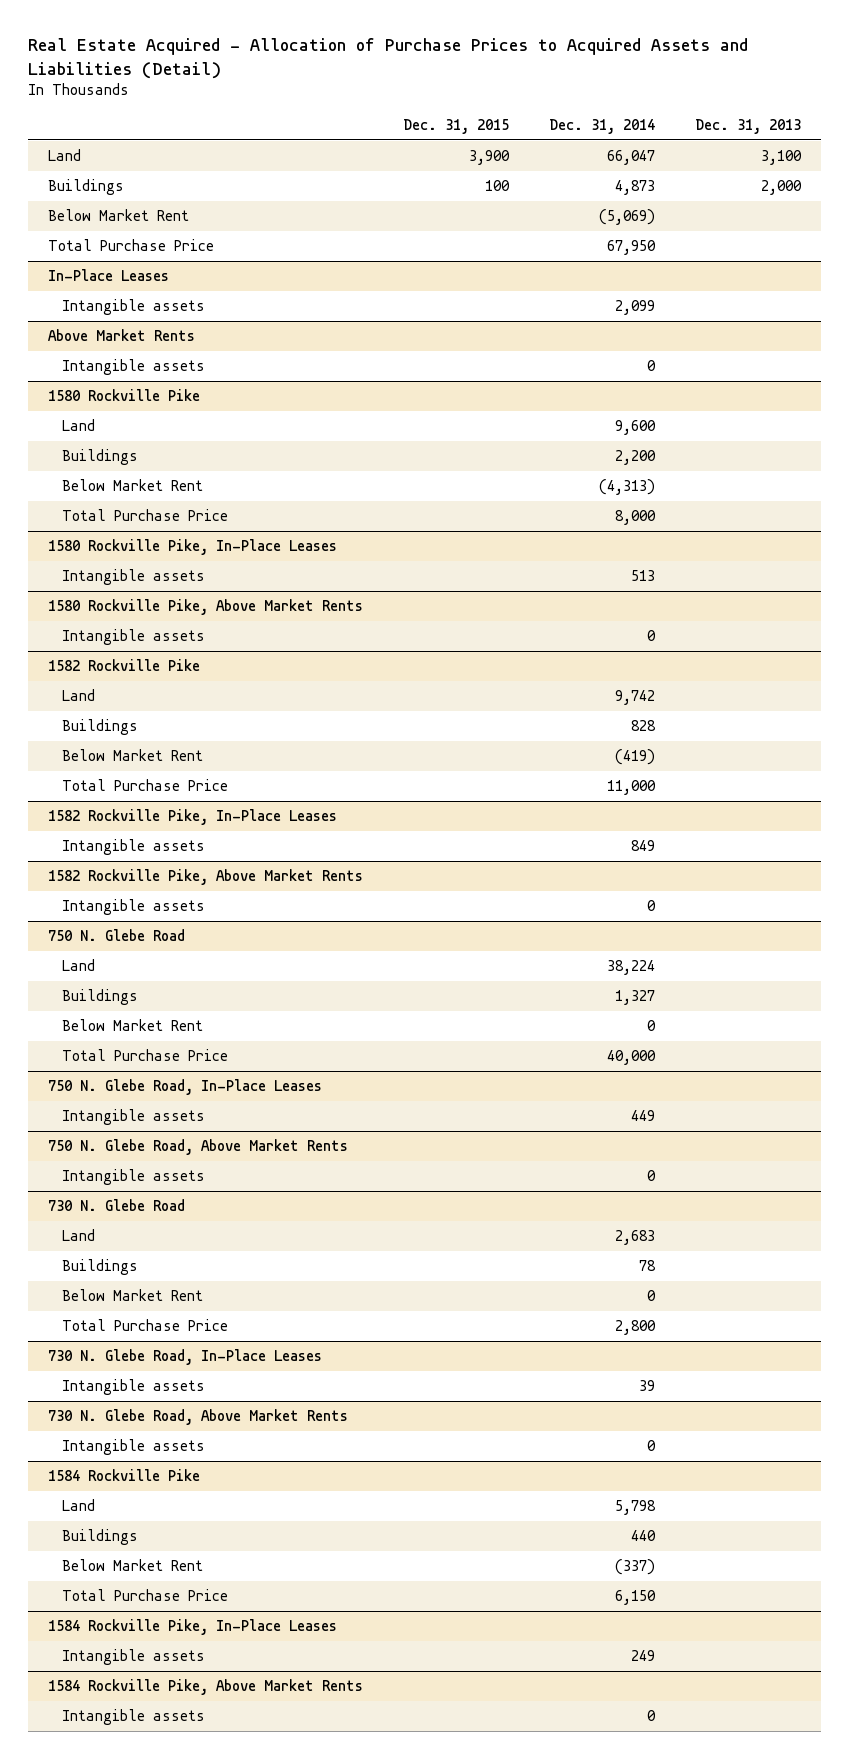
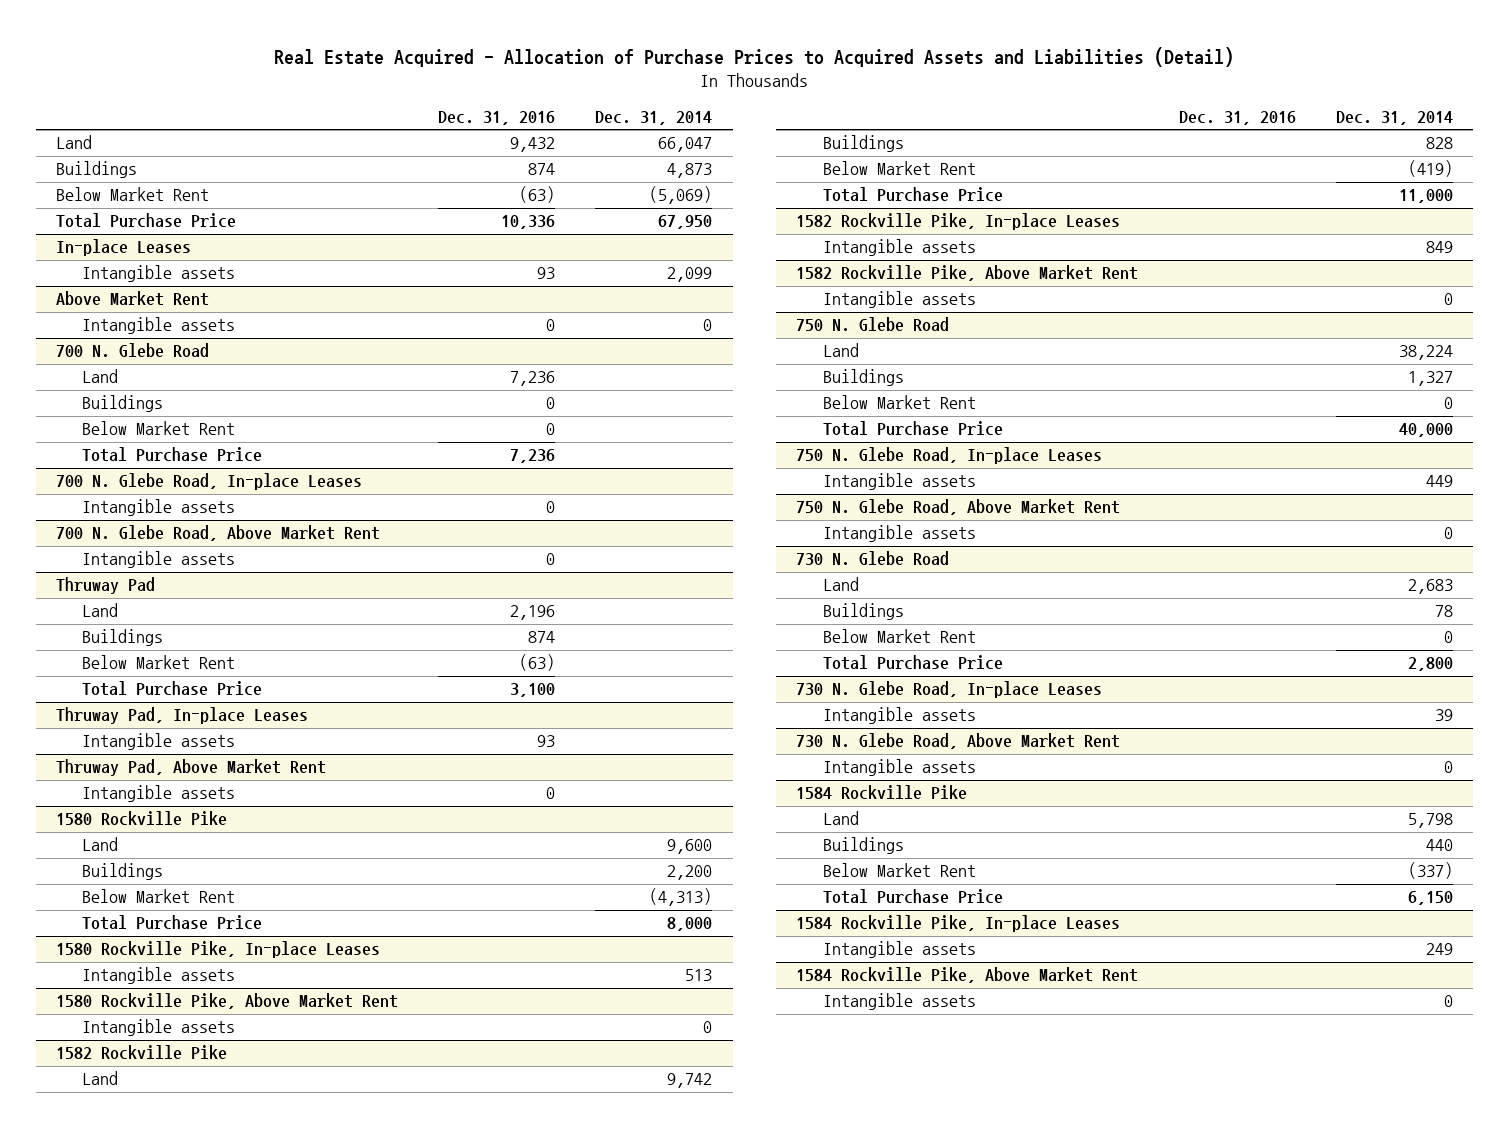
[403,119,510,135] Dec. 31, 2015 -> none
[695,119,802,135] Dec. 31, 2013 -> none
none -> [438,111,556,126] Dec. 31, 2016
[47,269,169,282] In-Place Leases -> [55,239,191,257] In-place Leases
[47,329,195,342] Above Market Rents -> [55,291,209,307] Above Market Rent
none -> [55,343,209,358] 700 N. Glebe Road
none -> [82,369,119,384] Land
none -> [82,395,164,413] Buildings
none -> [82,421,236,436] Below Market Rent
none -> [82,447,263,463] Total Purchase Price
none -> [55,473,362,491] 700 N. Glebe Road, In-place Leases
none -> [82,499,236,517] Intangible assets
none -> [55,525,380,542] 700 N. Glebe Road, Above Market Rent
none -> [82,551,236,569] Intangible assets
none -> [55,577,155,595] Thruway Pad
none -> [82,603,119,618] Land
none -> [82,629,164,647] Buildings
none -> [82,655,236,670] Below Market Rent
none -> [82,681,263,697] Total Purchase Price
none -> [55,707,308,725] Thruway Pad, In-place Leases
none -> [82,733,236,751] Intangible assets
none -> [55,759,326,777] Thruway Pad, Above Market Rent
none -> [82,785,236,803] Intangible assets
[47,539,337,556] 1580 Rockville Pike, In-Place Leases -> [55,941,380,959] 1580 Rockville Pike, In-place Leases
[47,599,363,616] 1580 Rockville Pike, Above Market Rents -> [55,993,398,1010] 1580 Rockville Pike, Above Market Rent
[47,809,337,826] 1582 Rockville Pike, In-Place Leases -> [796,213,1121,231] 1582 Rockville Pike, In-place Leases
[47,869,363,886] 1582 Rockville Pike, Above Market Rents -> [796,265,1139,282] 1582 Rockville Pike, Above Market Rent
[47,1079,322,1096] 750 N. Glebe Road, In-Place Leases -> [796,447,1103,465] 750 N. Glebe Road, In-place Leases
[47,1139,348,1156] 750 N. Glebe Road, Above Market Rents -> [796,499,1121,516] 750 N. Glebe Road, Above Market Rent
[47,1349,322,1366] 730 N. Glebe Road, In-Place Leases -> [796,681,1103,699] 730 N. Glebe Road, In-place Leases
[47,1409,348,1426] 730 N. Glebe Road, Above Market Rents -> [796,733,1121,750] 730 N. Glebe Road, Above Market Rent
[47,1619,337,1636] 1584 Rockville Pike, In-Place Leases -> [796,915,1121,933] 1584 Rockville Pike, In-place Leases
[47,1679,363,1696] 1584 Rockville Pike, Above Market Rents -> [796,967,1139,984] 1584 Rockville Pike, Above Market Rent

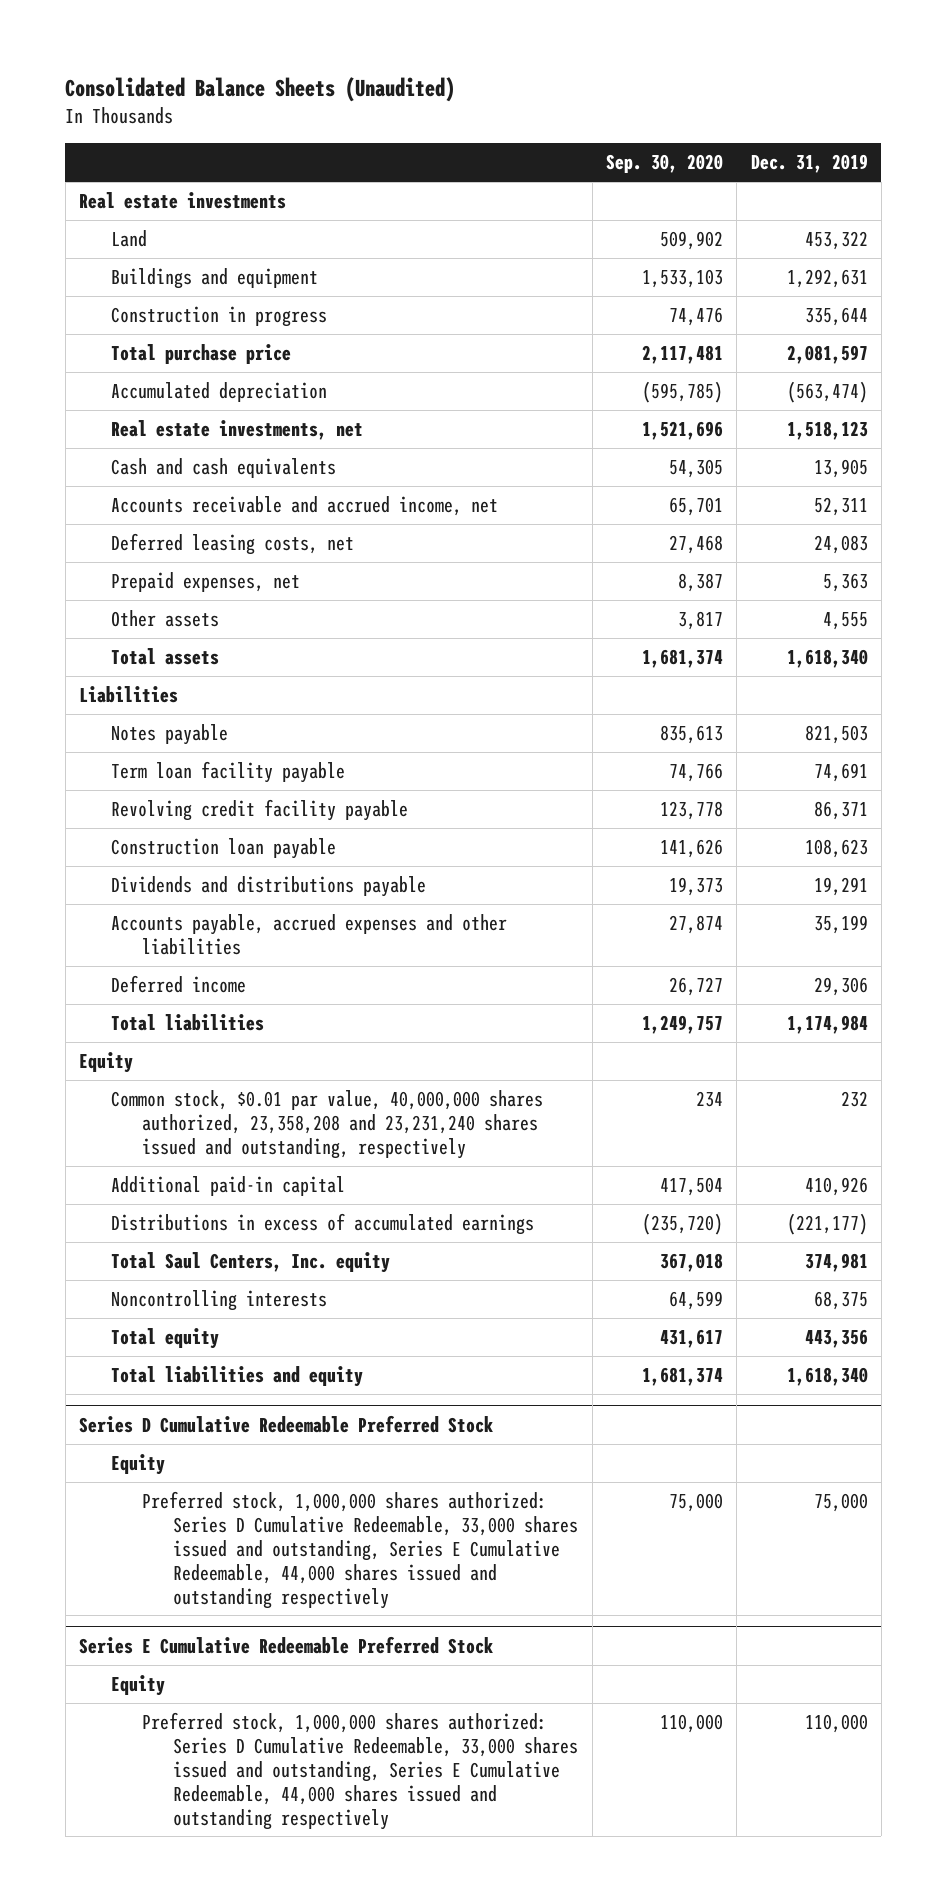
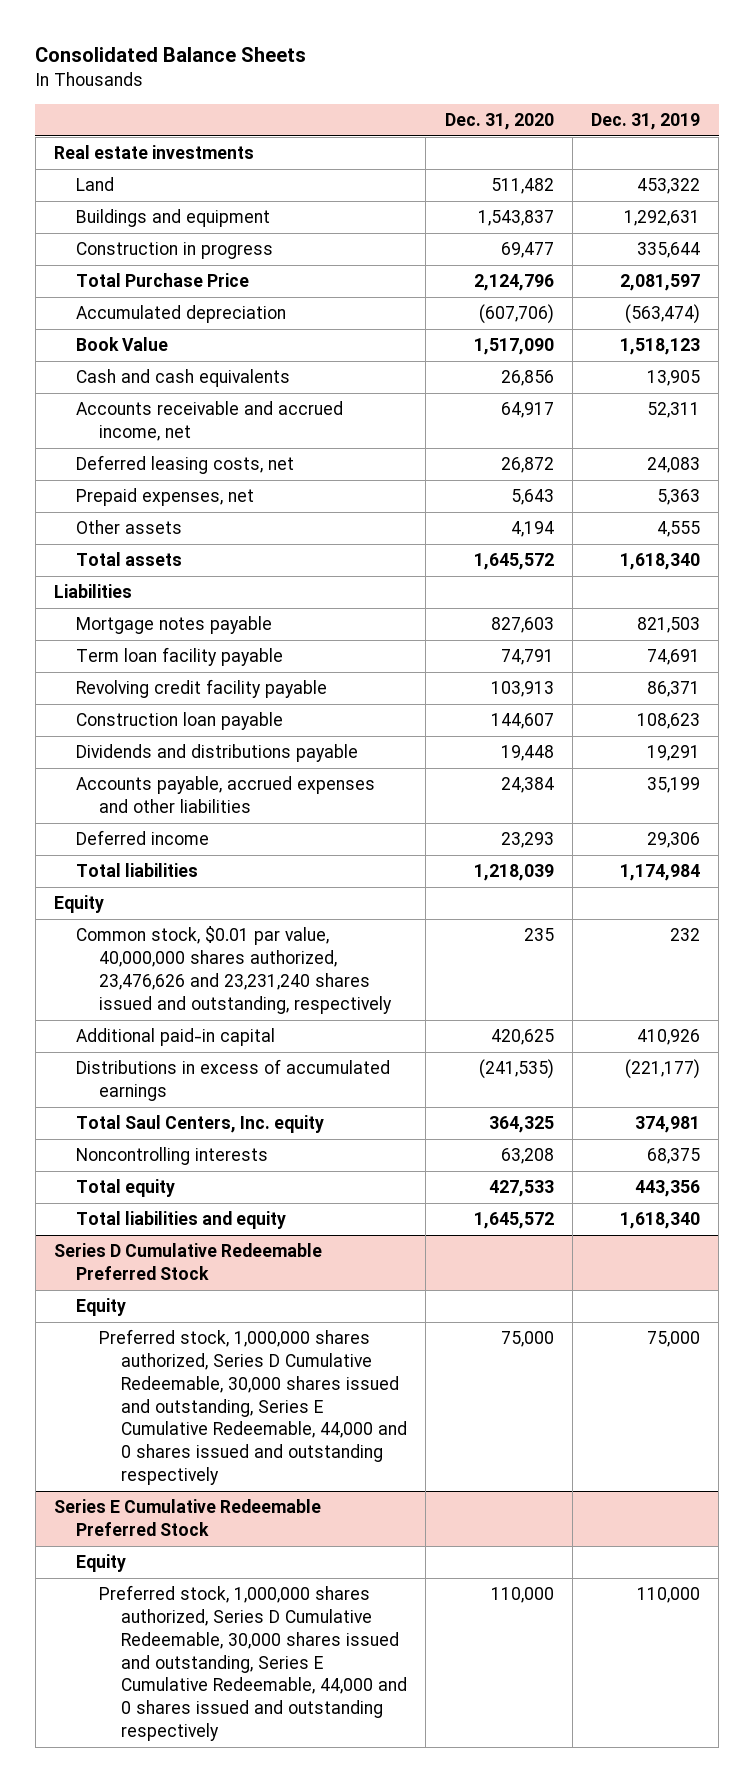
[65,77,456,103] Consolidated Balance Sheets (Unaudited) -> [35,47,307,63] Consolidated Balance Sheets
[605,154,723,174] Sep. 30, 2020 -> none
none -> [444,113,554,131] Dec. 31, 2020
[110,343,291,364] Total purchase price -> [76,273,250,288] Total Purchase Price
[110,419,363,440] Real estate investments, net -> [76,337,169,352] Book Value
[110,723,228,745] Notes payable -> [76,616,273,635] Mortgage notes payable
[110,1089,543,1159] Common stock, $0.01 par value, 40,000,000 shares authorized, 23,358,208 and 23,231,240 shares issued and outstanding, respectively -> [76,926,392,1014] Common stock, $0.01 par value, 40,000,000 shares authorized, 23,476,626 and 23,231,240 shares issued and outstanding, respectively
[141,1490,579,1609] Preferred stock, 1,000,000 shares authorized: Series D Cumulative Redeemable, 33,000 shares issued and outstanding, Series E Cumulative Redeemable, 44,000 shares issued and outstanding respectively -> [98,1329,407,1485] Preferred stock, 1,000,000 shares authorized, Series D Cumulative Redeemable, 30,000 shares issued and outstanding, Series E Cumulative Redeemable, 44,000 and 0 shares issued and outstanding respectively
[141,1711,579,1830] Preferred stock, 1,000,000 shares authorized: Series D Cumulative Redeemable, 33,000 shares issued and outstanding, Series E Cumulative Redeemable, 44,000 shares issued and outstanding respectively -> [98,1585,407,1741] Preferred stock, 1,000,000 shares authorized, Series D Cumulative Redeemable, 30,000 shares issued and outstanding, Series E Cumulative Redeemable, 44,000 and 0 shares issued and outstanding respectively

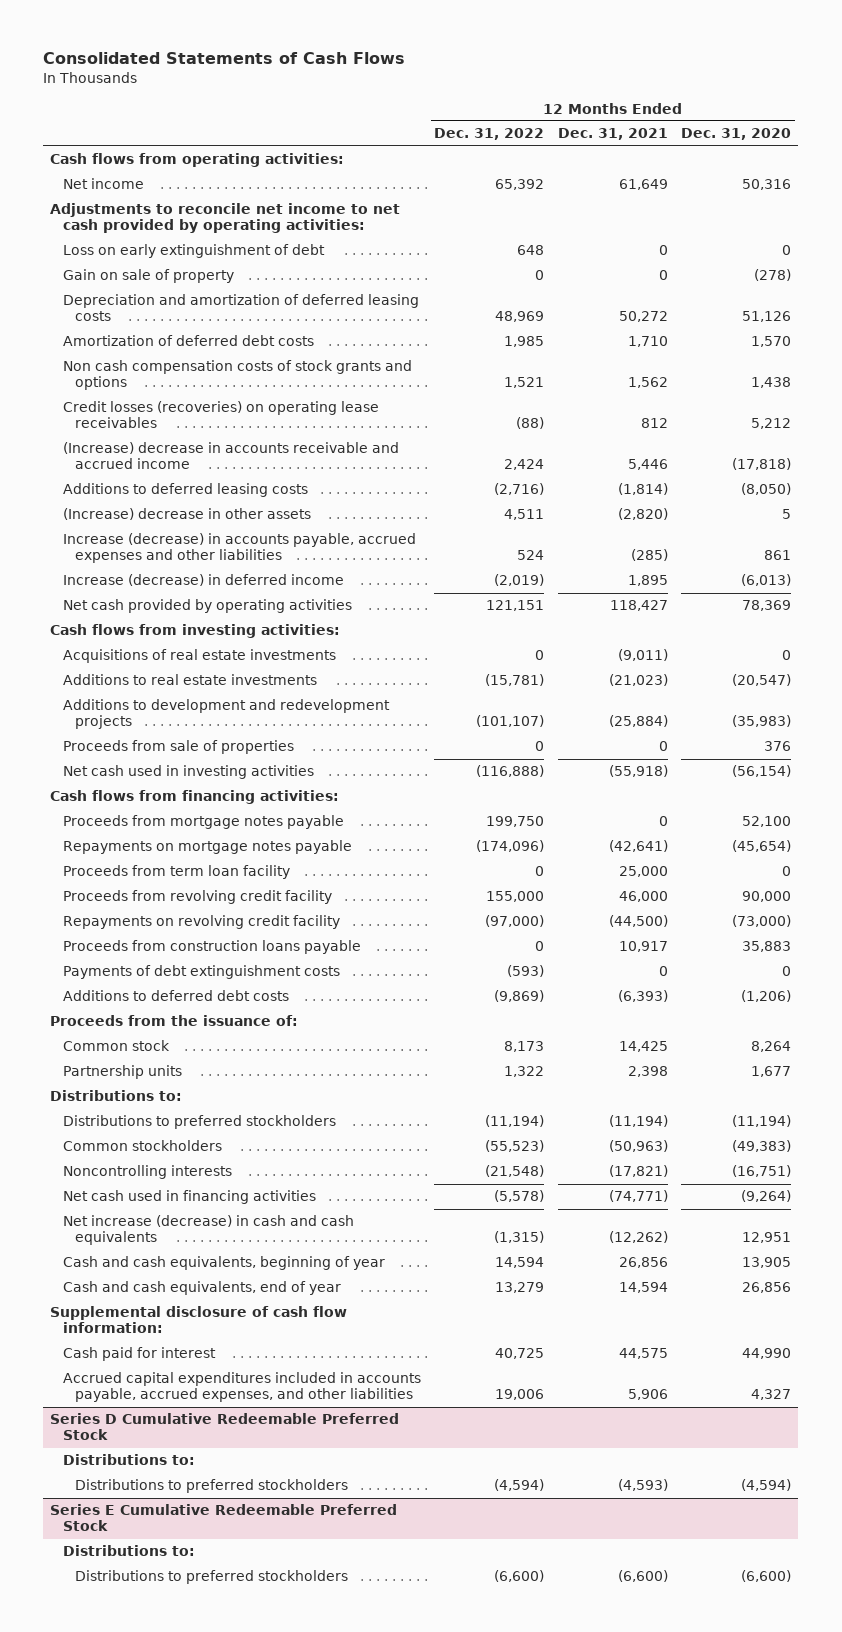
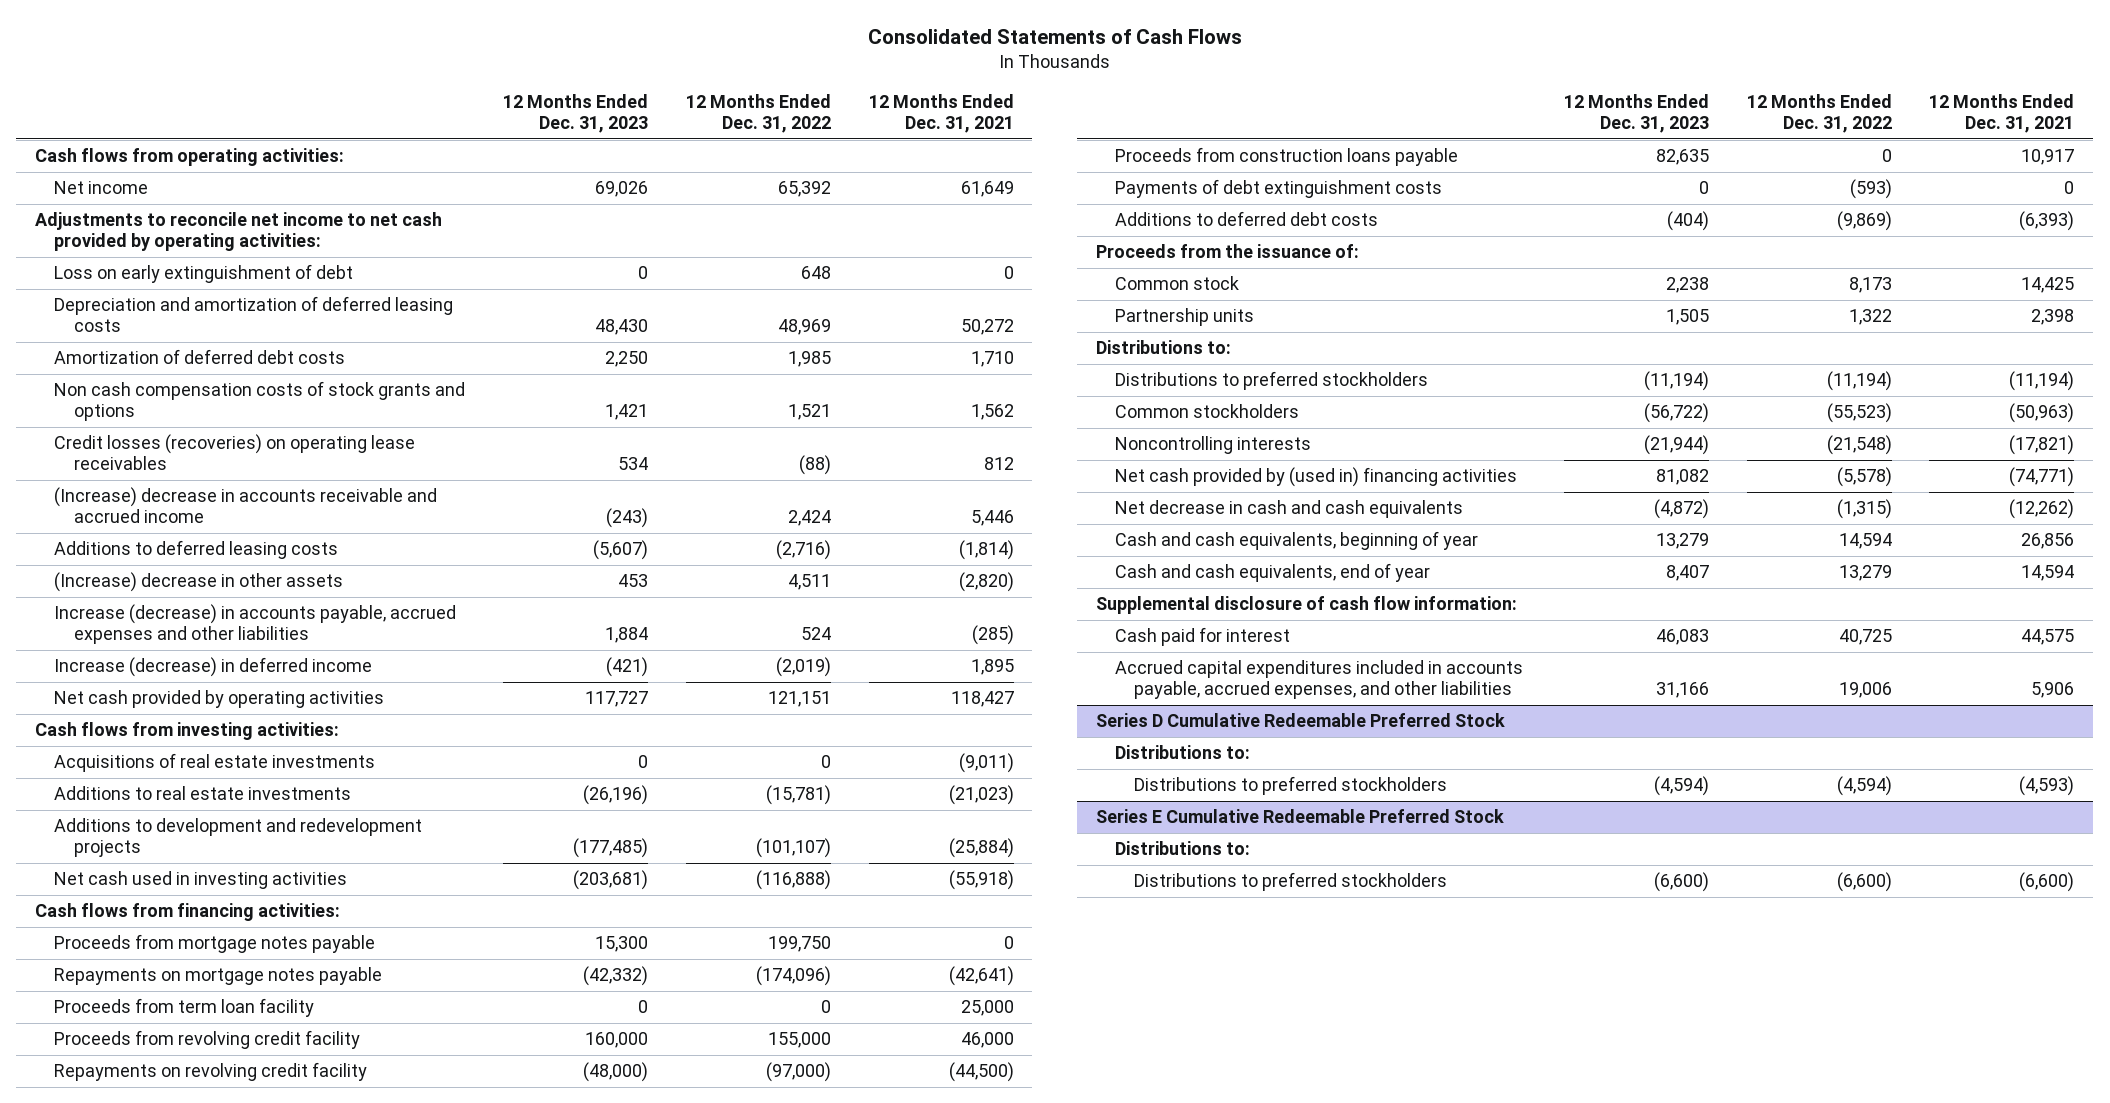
[681,128,792,141] Dec. 31, 2020 -> none
none -> [503,94,649,134] 12 Months Ended Dec. 31, 2023
[62,269,234,284] Gain on sale of property -> none
[62,740,294,755] Proceeds from sale of properties -> none
[62,1190,316,1205] Net cash used in financing activities -> [1115,467,1518,488] Net cash provided by (used in) financing activities
[62,1215,354,1246] Net increase (decrease) in cash and cash equivalents -> [1115,500,1464,519] Net decrease in cash and cash equivalents

